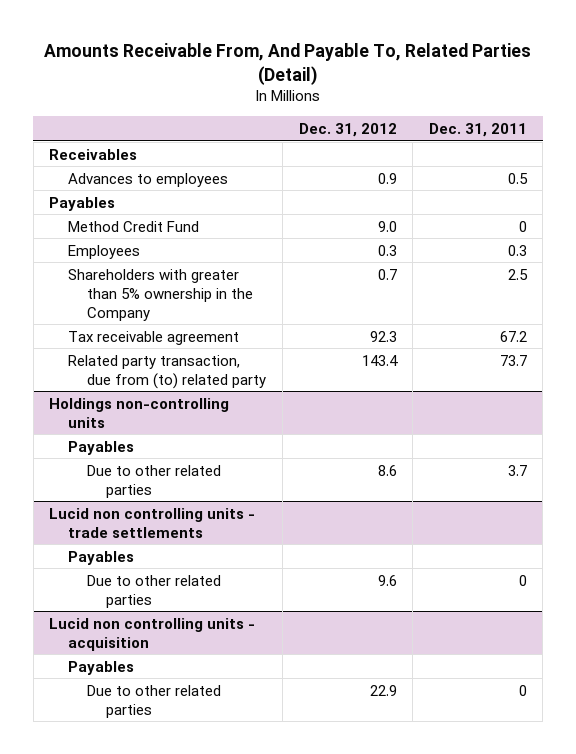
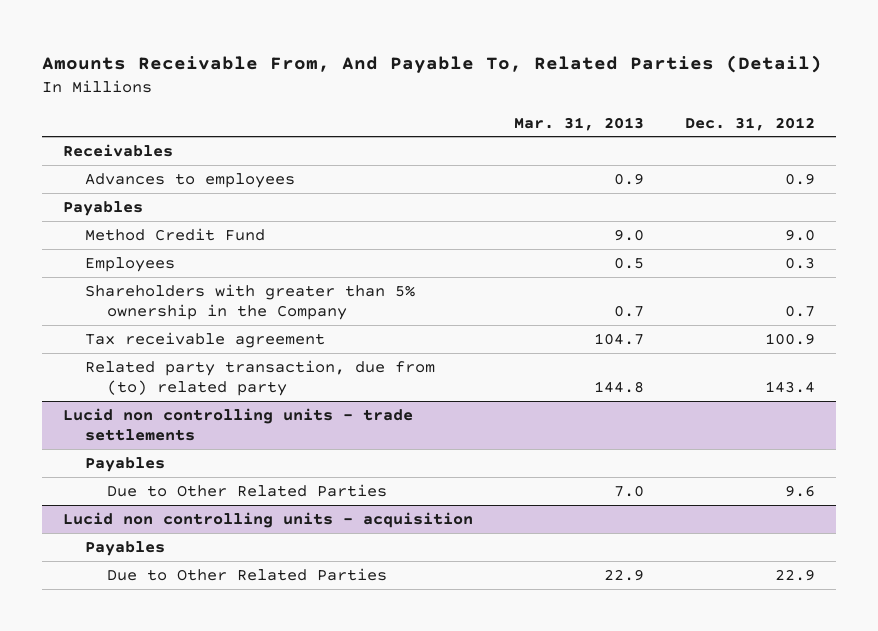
[428,122,527,137] Dec. 31, 2011 -> none
none -> [514,116,645,131] Mar. 31, 2013
[369,330,397,342] 92.3 -> [765,332,816,345] 100.9
[49,397,230,428] Holdings non-controlling units -> none
[68,440,135,455] Payables -> none
[87,464,222,498] Due to other related parties -> none
[87,574,222,608] Due to other related parties -> [107,483,388,497] Due to Other Related Parties
[87,684,222,718] Due to other related parties -> [107,567,388,581] Due to Other Related Parties

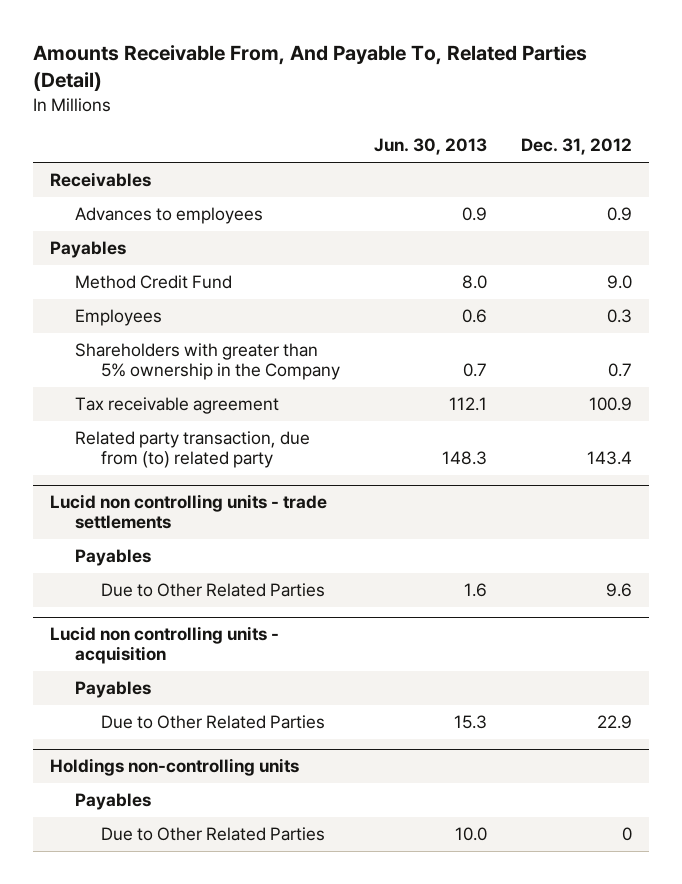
[514,116,645,131] Mar. 31, 2013 -> none
none -> [374,138,488,156] Jun. 30, 2013
none -> [49,758,299,777] Holdings non-controlling units
none -> [75,793,152,811] Payables
none -> [101,827,326,842] Due to Other Related Parties

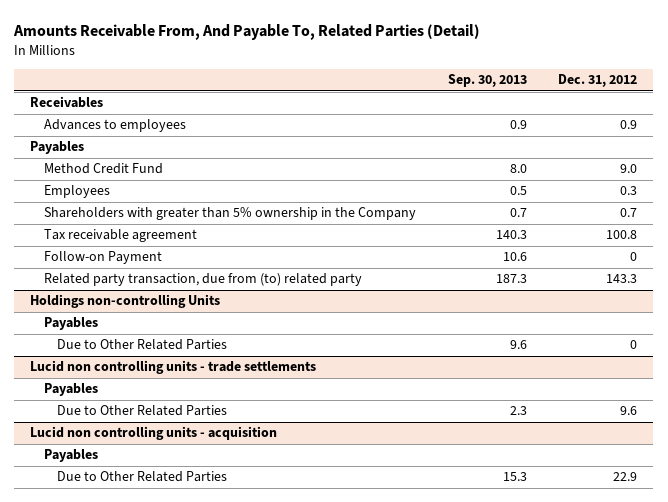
[374,138,488,156] Jun. 30, 2013 -> none
none -> [447,74,527,88] Sep. 30, 2013
[589,397,633,412] 100.9 -> [606,230,638,240] 100.8
none -> [43,251,162,265] Follow-on Payment
[587,451,633,466] 143.4 -> [606,274,638,284] 143.3
none -> [30,294,221,309] Holdings non-controlling Units
none -> [43,317,98,331] Payables
none -> [56,339,227,351] Due to Other Related Parties
[49,758,299,777] Holdings non-controlling units -> none
[75,793,152,811] Payables -> none
[101,827,326,842] Due to Other Related Parties -> none

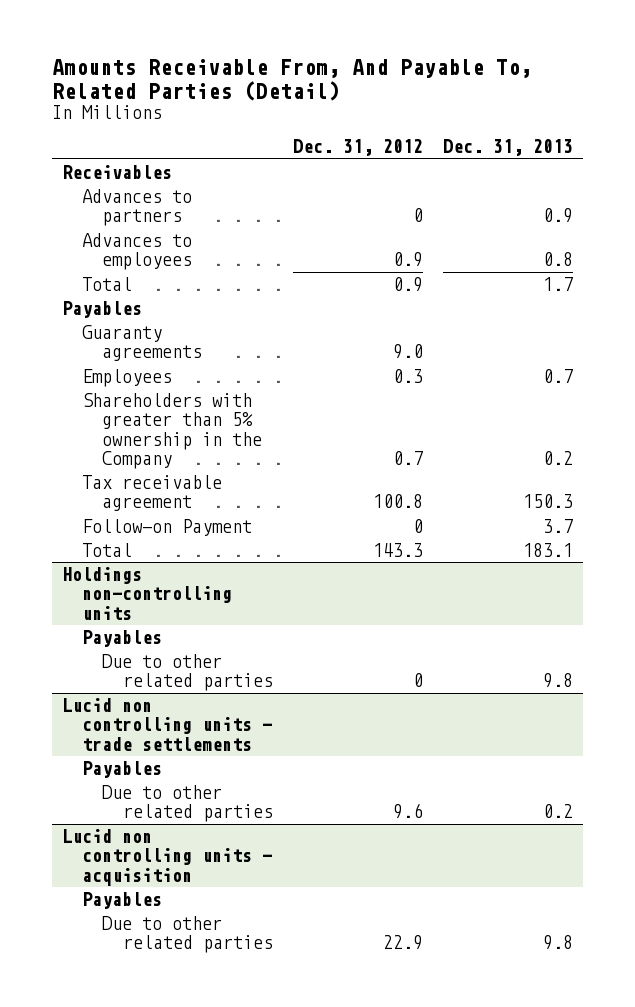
[447,74,527,88] Sep. 30, 2013 -> none
none -> [442,139,573,157] Dec. 31, 2013
none -> [82,189,193,227] Advances to partners
none -> [82,277,133,292] Total
[43,163,163,175] Method Credit Fund -> none
none -> [82,325,203,362] Guaranty agreements
[43,273,362,287] Related party transaction, due from (to) related party -> [82,543,133,558] Total
[30,294,221,309] Holdings non-controlling Units -> [61,567,233,620] Holdings non-controlling units
[56,339,227,351] Due to Other Related Parties -> [102,654,273,692] Due to other related parties
[56,405,227,417] Due to Other Related Parties -> [102,785,273,823] Due to other related parties
[56,471,227,483] Due to Other Related Parties -> [102,916,273,954] Due to other related parties

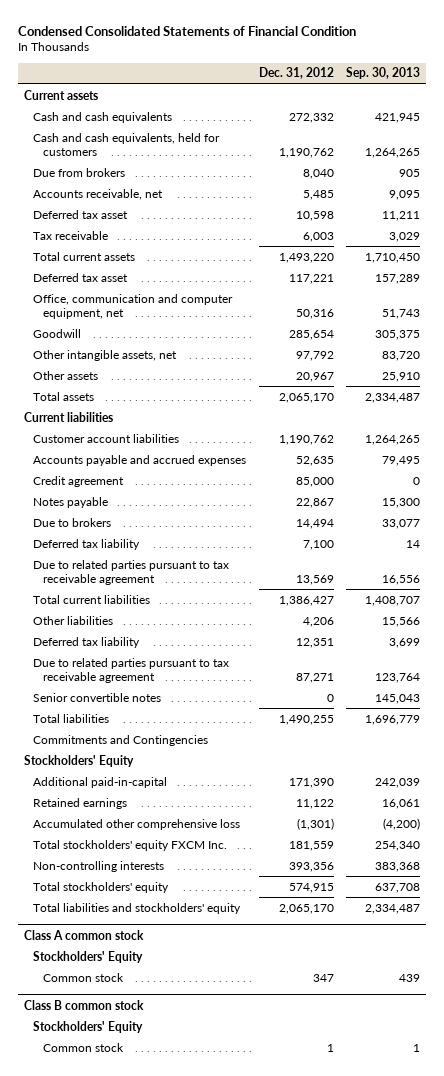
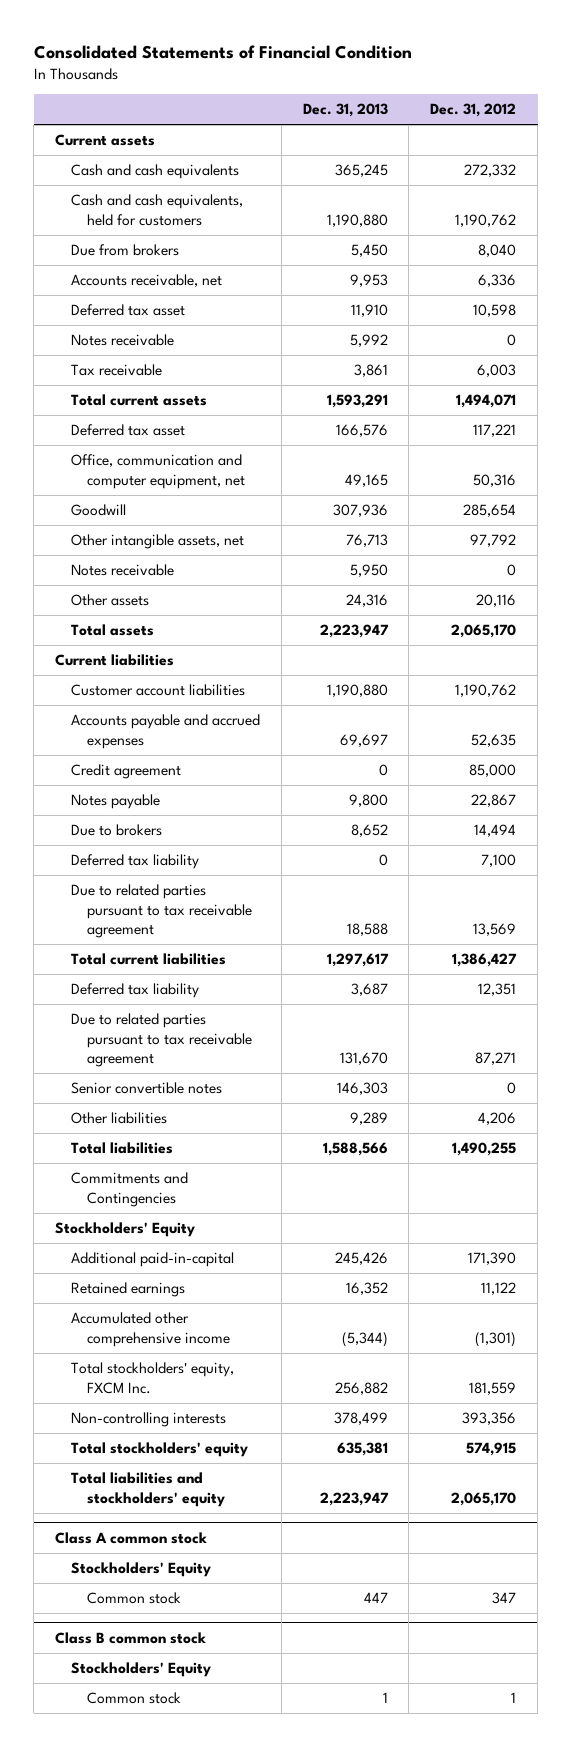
[18,25,357,36] Condensed Consolidated Statements of Financial Condition -> [33,44,412,59] Consolidated Statements of Financial Condition
[345,67,420,80] Sep. 30, 2013 -> none
none -> [302,103,388,118] Dec. 31, 2013
[302,189,334,200] 5,485 -> [478,274,517,288] 6,336
none -> [70,334,174,347] Notes receivable
[278,252,334,263] 1,493,220 -> [456,394,517,409] 1,494,071
none -> [70,564,174,577] Notes receivable
[295,371,334,382] 20,967 -> [476,594,517,608] 20,116
[33,615,114,625] Other liabilities -> [70,1112,167,1125] Other liabilities
[33,818,241,830] Accumulated other comprehensive loss -> [70,1312,230,1347] Accumulated other comprehensive income
[33,839,228,851] Total stockholders' equity FXCM Inc. -> [70,1362,234,1394] Total stockholders' equity, FXCM Inc.

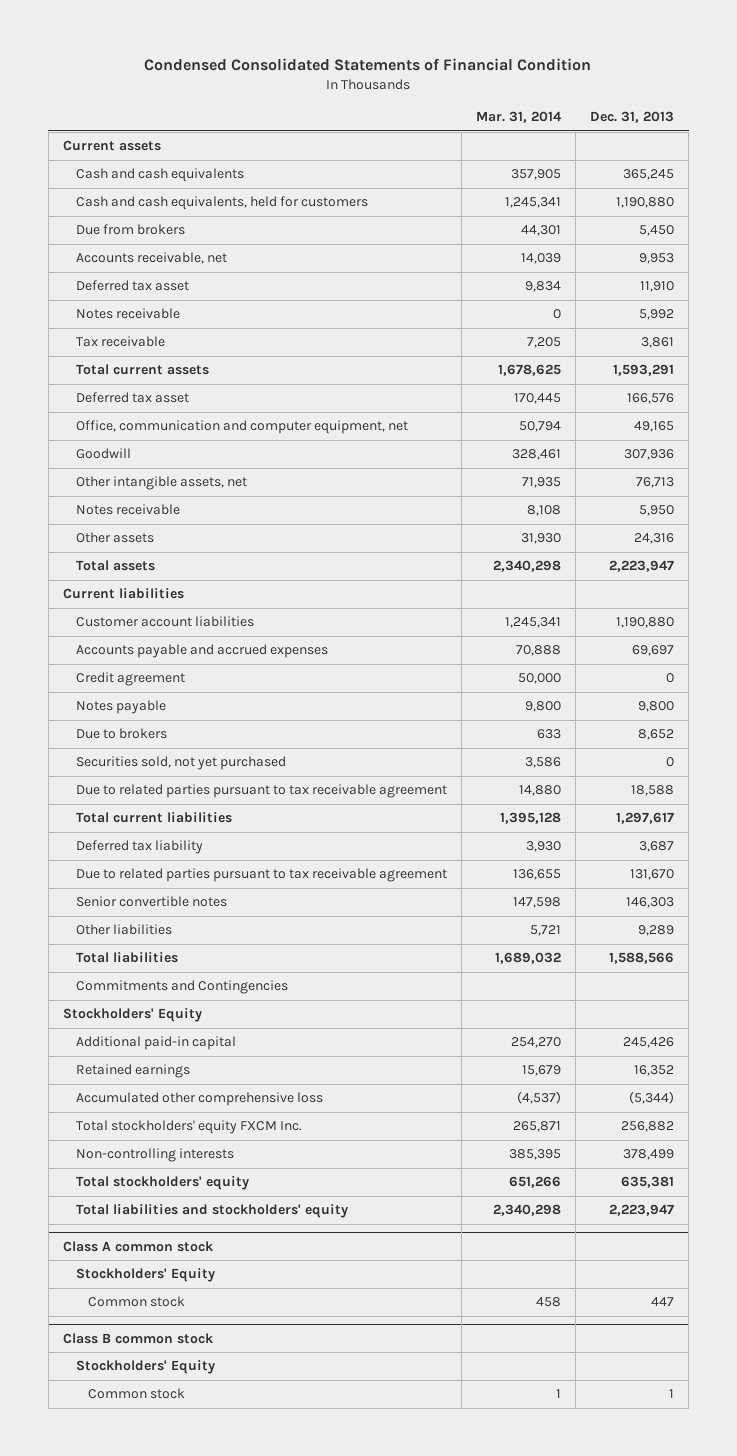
[33,44,412,59] Consolidated Statements of Financial Condition -> [144,58,592,72] Condensed Consolidated Statements of Financial Condition
[430,103,517,118] Dec. 31, 2012 -> none
none -> [475,111,562,124] Mar. 31, 2014
[70,854,199,870] Deferred tax liability -> none
none -> [75,756,286,771] Securities sold, not yet purchased
[70,1252,234,1268] Additional paid-in-capital -> [75,1036,236,1051] Additional paid-in capital
[70,1312,230,1347] Accumulated other comprehensive income -> [75,1092,323,1107] Accumulated other comprehensive loss
[70,1362,234,1394] Total stockholders' equity, FXCM Inc. -> [75,1120,302,1135] Total stockholders' equity FXCM Inc.

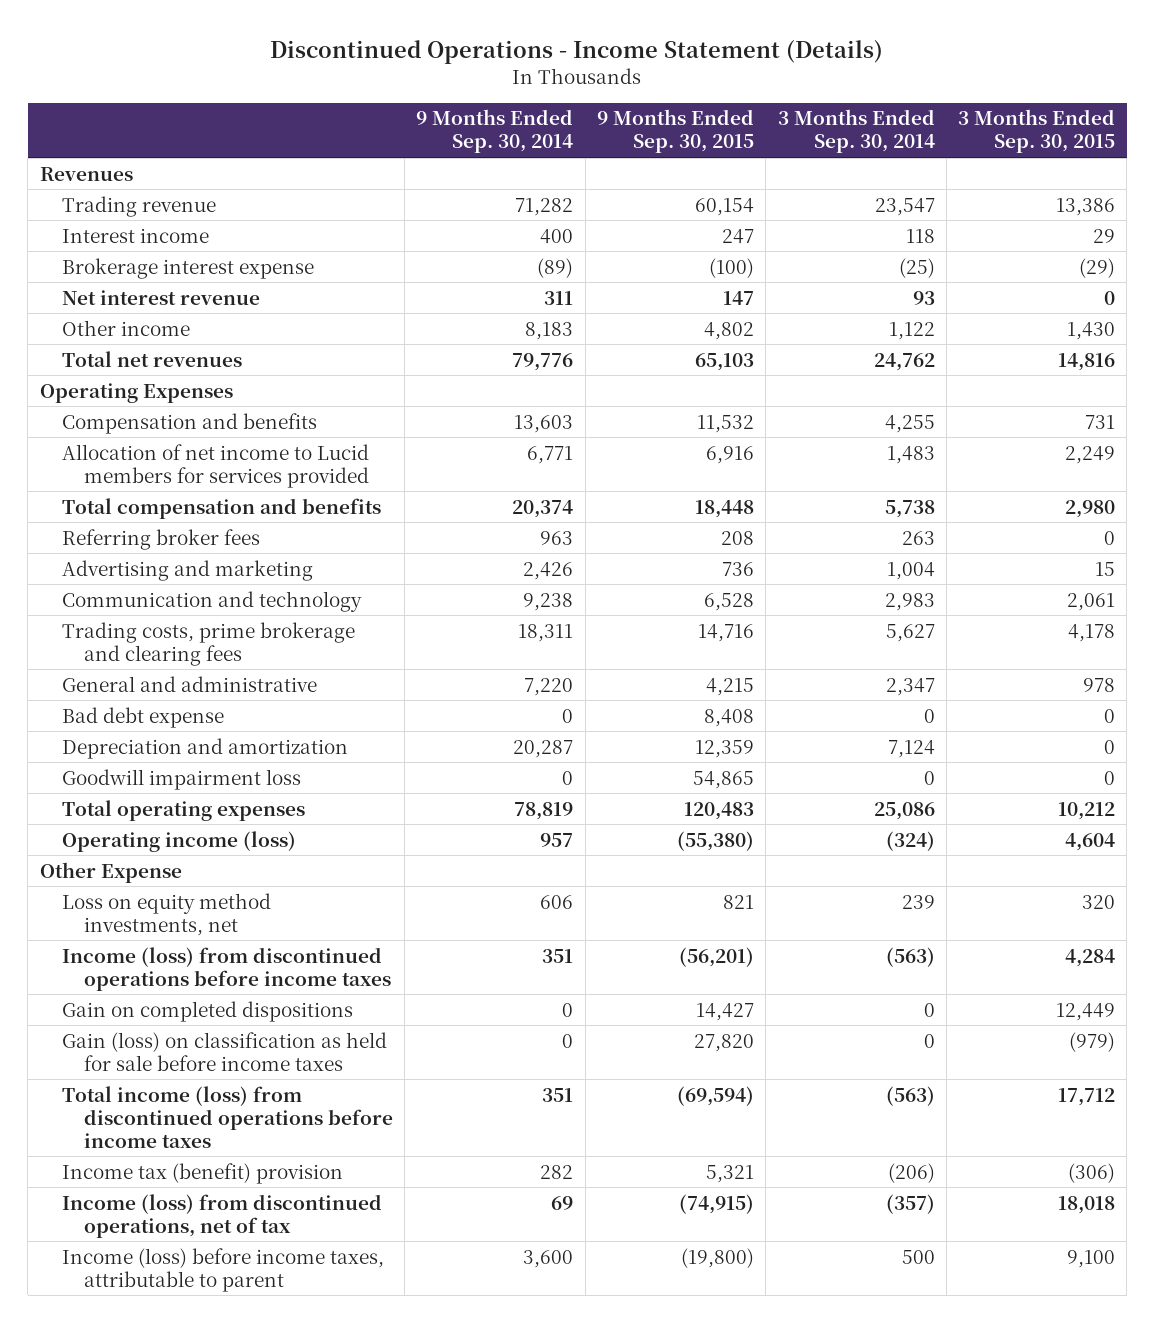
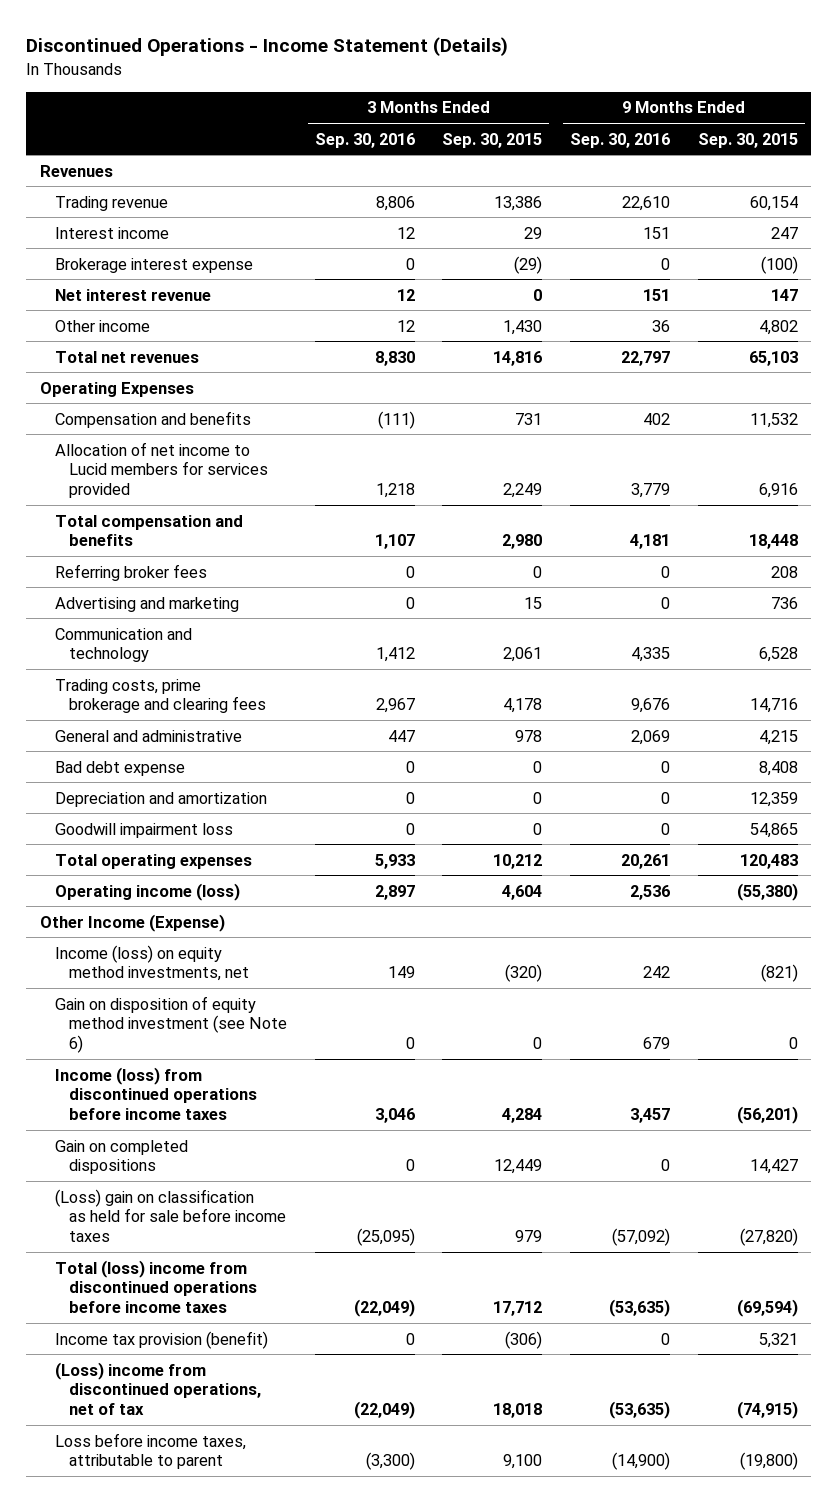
[416,109,574,154] 9 Months Ended Sep. 30, 2014 -> none
[777,109,935,154] 3 Months Ended Sep. 30, 2014 -> none
none -> [314,132,415,148] Sep. 30, 2016
none -> [570,132,671,148] Sep. 30, 2016
[39,861,182,883] Other Expense -> [40,913,226,932] Other Income (Expense)
[61,892,271,936] Loss on equity method investments, net -> [54,944,250,982] Income (loss) on equity method investments, net
[722,894,754,909] 821 -> [760,964,798,983] (821)
[1082,894,1116,909] 320 -> [505,964,543,983] (320)
none -> [54,995,288,1054] Gain on disposition of equity method investment (see Note 6)
[61,1031,387,1071] Gain (loss) on classification as held for sale before income taxes -> [54,1188,287,1243] (Loss) gain on classification as held for sale before income taxes
[693,1033,754,1052] 27,820 -> [739,1228,798,1247] (27,820)
[1069,1031,1116,1052] (979) -> [515,1230,543,1243] 979
[61,1085,393,1148] Total income (loss) from discontinued operations before income taxes -> [54,1259,258,1314] Total (loss) income from discontinued operations before income taxes
[61,1162,343,1184] Income tax (benefit) provision -> [54,1330,268,1349] Income tax provision (benefit)
[61,1193,382,1238] Income (loss) from discontinued operations, net of tax -> [54,1361,262,1416] (Loss) income from discontinued operations, net of tax
[61,1247,384,1292] Income (loss) before income taxes, attributable to parent -> [54,1432,246,1470] Loss before income taxes, attributable to parent

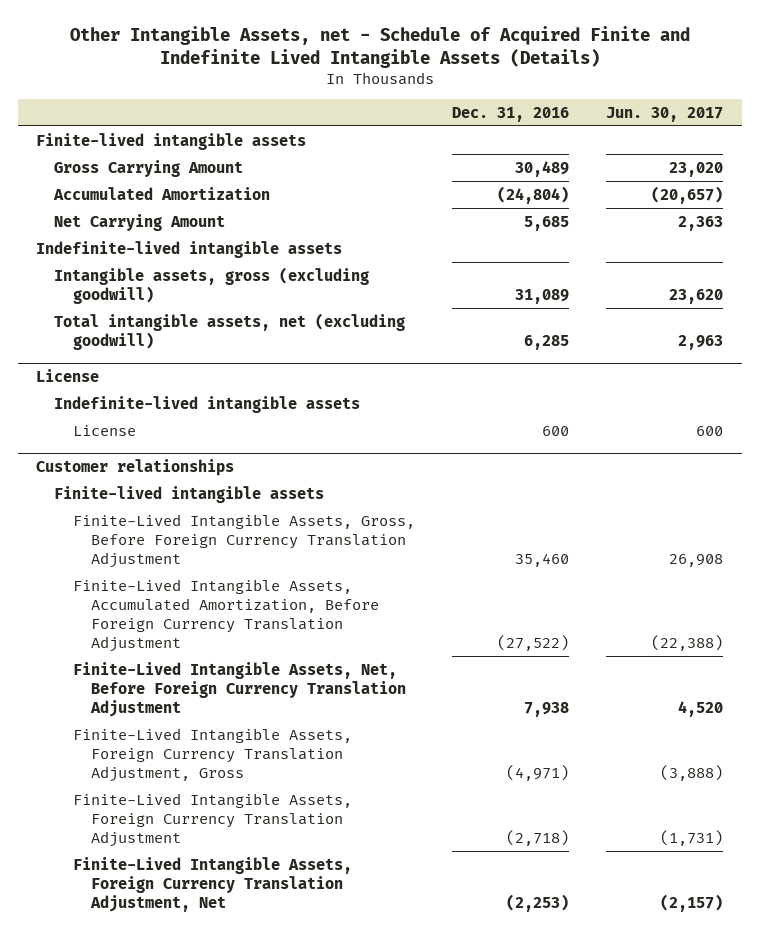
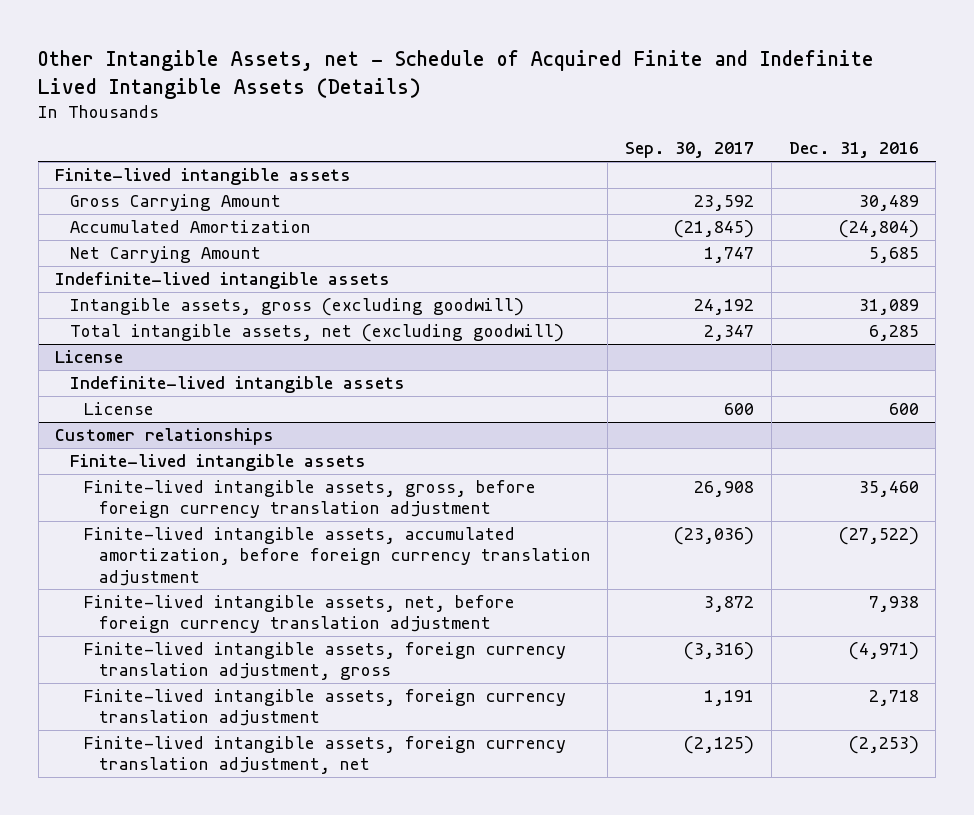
[606,106,724,122] Jun. 30, 2017 -> none
none -> [625,142,755,159] Sep. 30, 2017
[72,513,415,568] Finite-Lived Intangible Assets, Gross, Before Foreign Currency Translation Adjustment -> [84,480,537,519] Finite-lived intangible assets, gross, before foreign currency translation adjustment
[72,578,379,652] Finite-Lived Intangible Assets, Accumulated Amortization, Before Foreign Currency Translation Adjustment -> [84,527,591,586] Finite-lived intangible assets, accumulated amortization, before foreign currency translation adjustment
[72,661,406,717] Finite-Lived Intangible Assets, Net, Before Foreign Currency Translation Adjustment -> [84,595,516,634] Finite-lived intangible assets, net, before foreign currency translation adjustment
[72,727,352,782] Finite-Lived Intangible Assets, Foreign Currency Translation Adjustment, Gross -> [84,642,567,681] Finite-lived intangible assets, foreign currency translation adjustment, gross
[72,792,352,847] Finite-Lived Intangible Assets, Foreign Currency Translation Adjustment -> [84,689,567,727] Finite-lived intangible assets, foreign currency translation adjustment
[505,829,569,846] (2,718) -> [868,690,919,707] 2,718
[72,856,352,912] Finite-Lived Intangible Assets, Foreign Currency Translation Adjustment, Net -> [84,736,567,775] Finite-lived intangible assets, foreign currency translation adjustment, net

